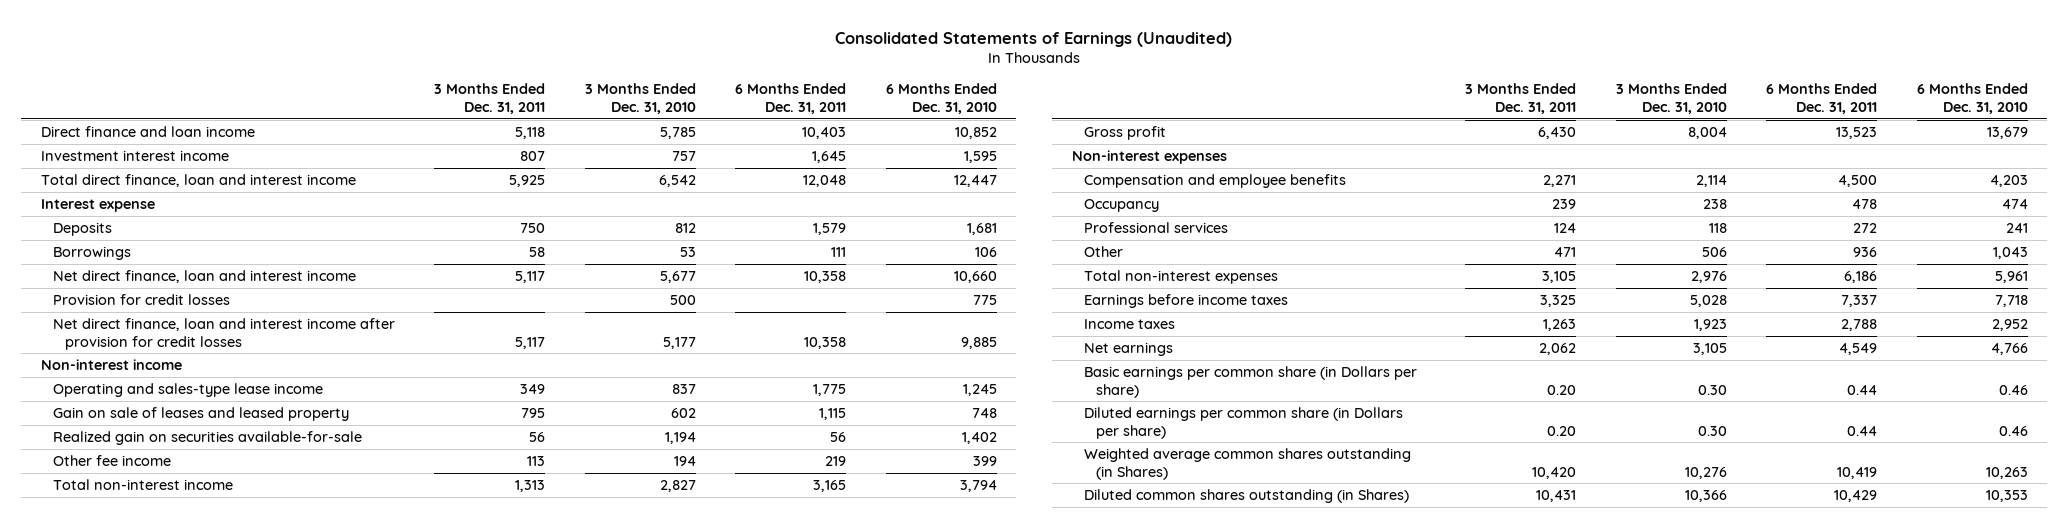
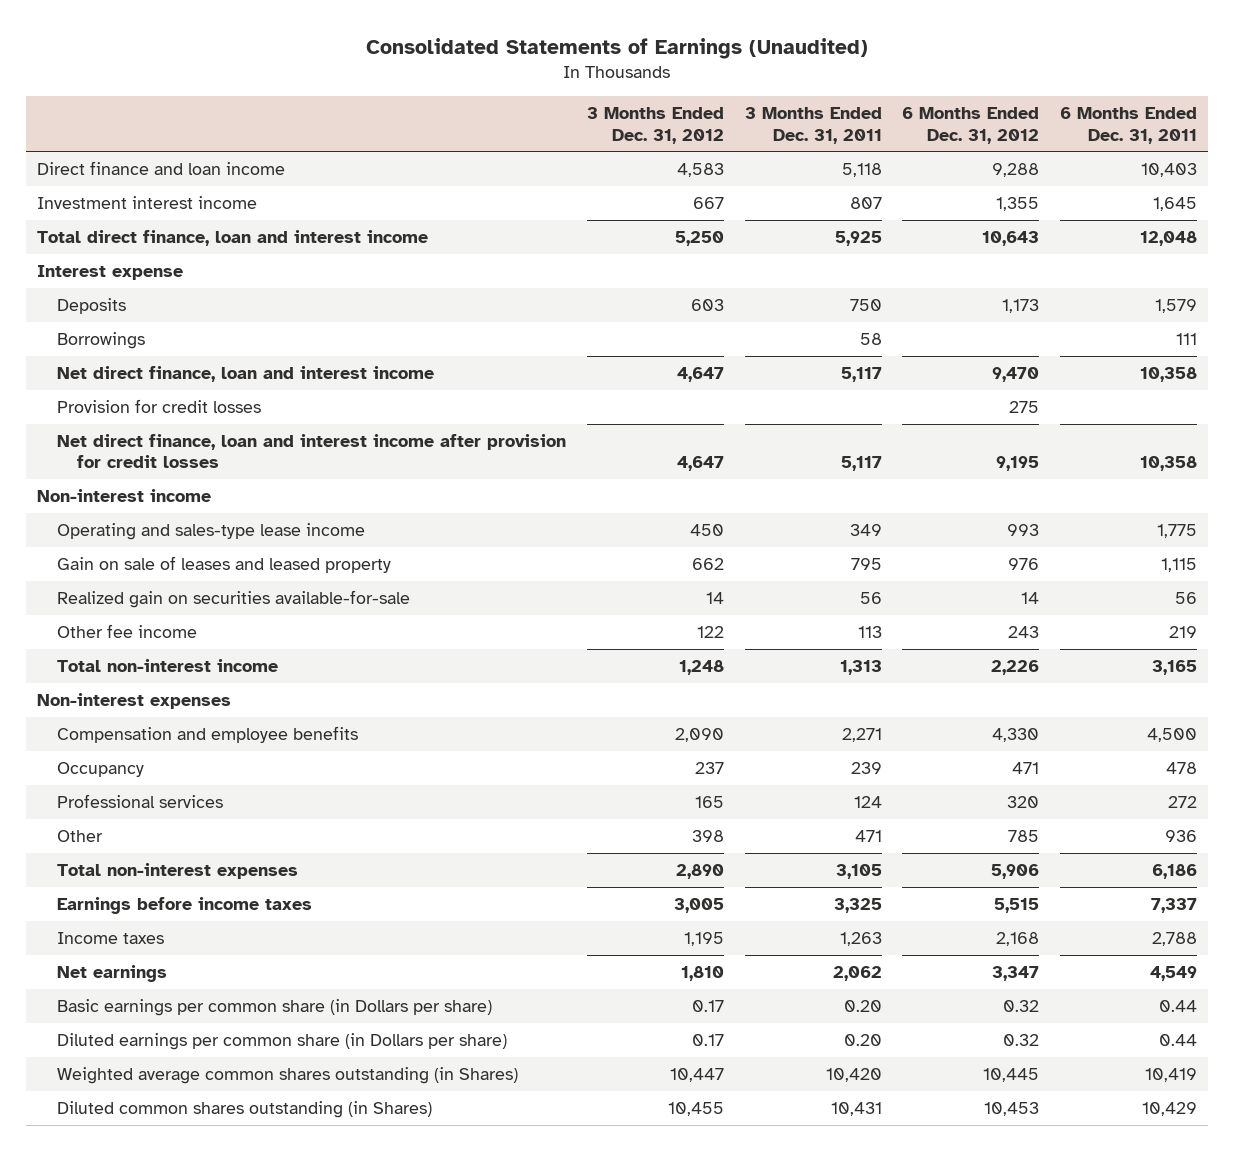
[584,83,696,115] 3 Months Ended Dec. 31, 2010 -> none
[885,83,997,115] 6 Months Ended Dec. 31, 2010 -> none
none -> [586,107,724,144] 3 Months Ended Dec. 31, 2012
none -> [902,107,1040,144] 6 Months Ended Dec. 31, 2012
[1083,126,1166,141] Gross profit -> none

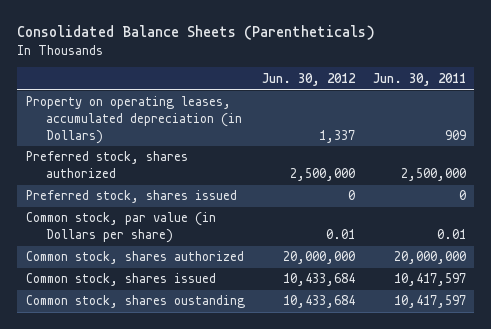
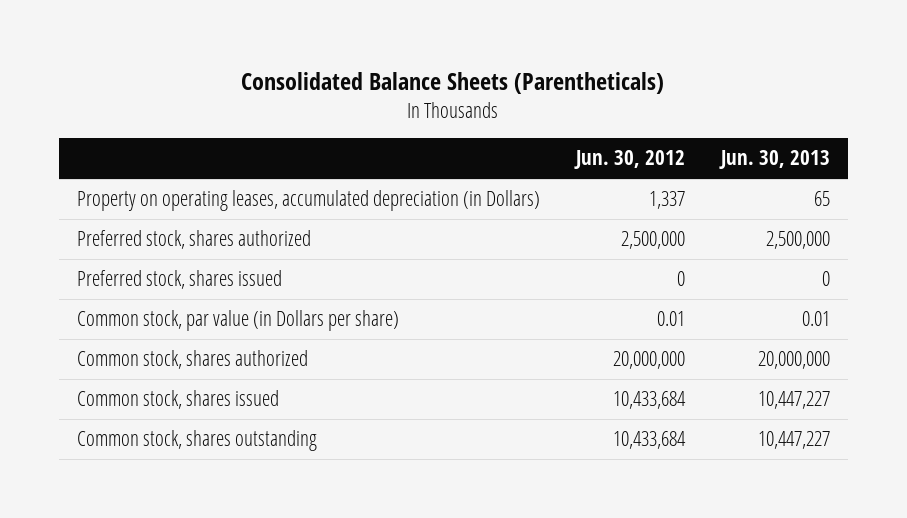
[372,72,466,86] Jun. 30, 2011 -> none
none -> [718,150,830,170] Jun. 30, 2013
[25,295,245,309] Common stock, shares oustanding -> [76,430,317,452] Common stock, shares outstanding

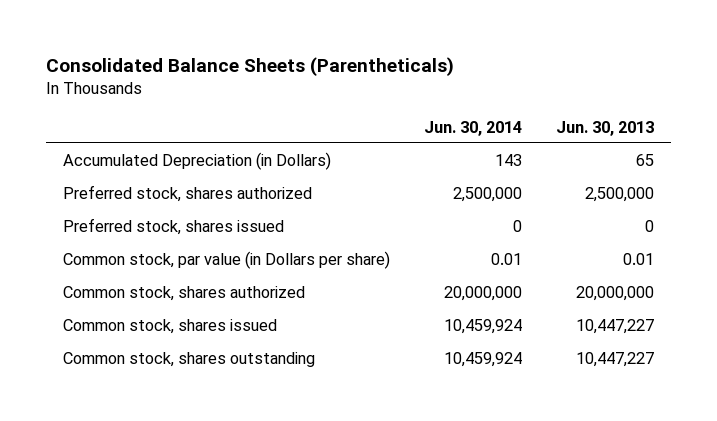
[573,150,685,170] Jun. 30, 2012 -> none
none -> [424,120,523,136] Jun. 30, 2014
[76,190,540,212] Property on operating leases, accumulated depreciation (in Dollars) -> [63,152,332,171] Accumulated Depreciation (in Dollars)

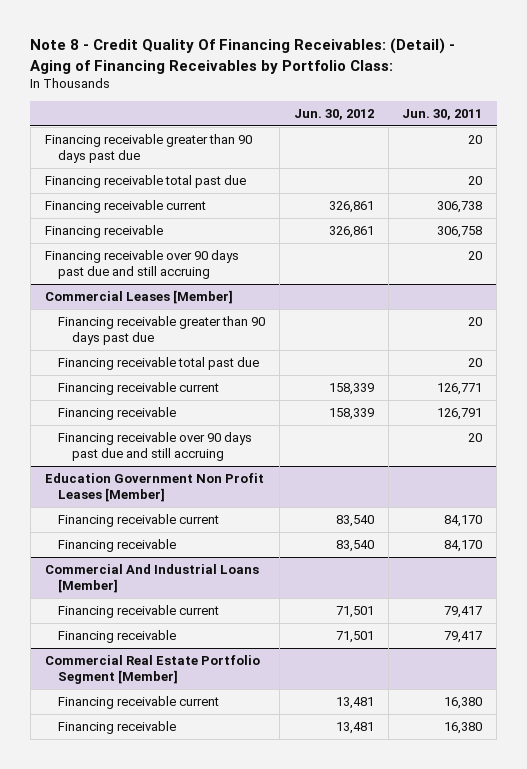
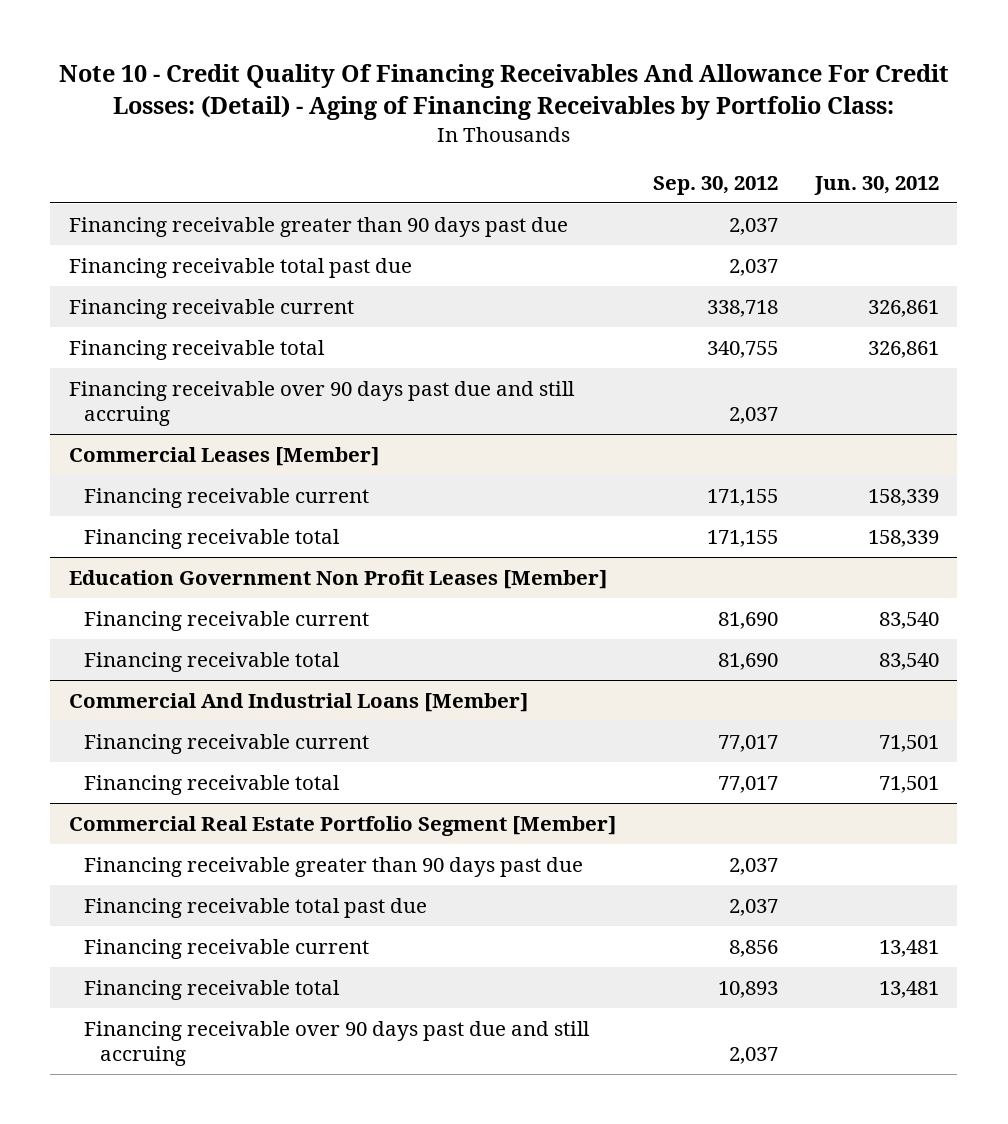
[30,38,456,74] Note 8 - Credit Quality Of Financing Receivables: (Detail) - Aging of Financing Receivables by Portfolio Class: -> [58,64,949,120] Note 10 - Credit Quality Of Financing Receivables And Allowance For Credit Losses: (Detail) - Aging of Financing Receivables by Portfolio Class:
[402,108,483,120] Jun. 30, 2011 -> none
none -> [652,175,778,195] Sep. 30, 2012
[44,225,163,239] Financing receivable -> [68,339,325,360] Financing receivable total
[58,316,266,346] Financing receivable greater than 90 days past due -> none
[58,357,260,371] Financing receivable total past due -> none
[58,432,253,462] Financing receivable over 90 days past due and still accruing -> none
[58,407,177,421] Financing receivable -> [84,528,341,549] Financing receivable total
[58,539,177,553] Financing receivable -> [84,651,341,672] Financing receivable total
[58,630,177,644] Financing receivable -> [84,774,341,795] Financing receivable total
none -> [84,856,584,877] Financing receivable greater than 90 days past due
none -> [84,897,428,918] Financing receivable total past due
[58,721,177,735] Financing receivable -> [84,979,341,1000] Financing receivable total
none -> [84,1020,591,1067] Financing receivable over 90 days past due and still accruing

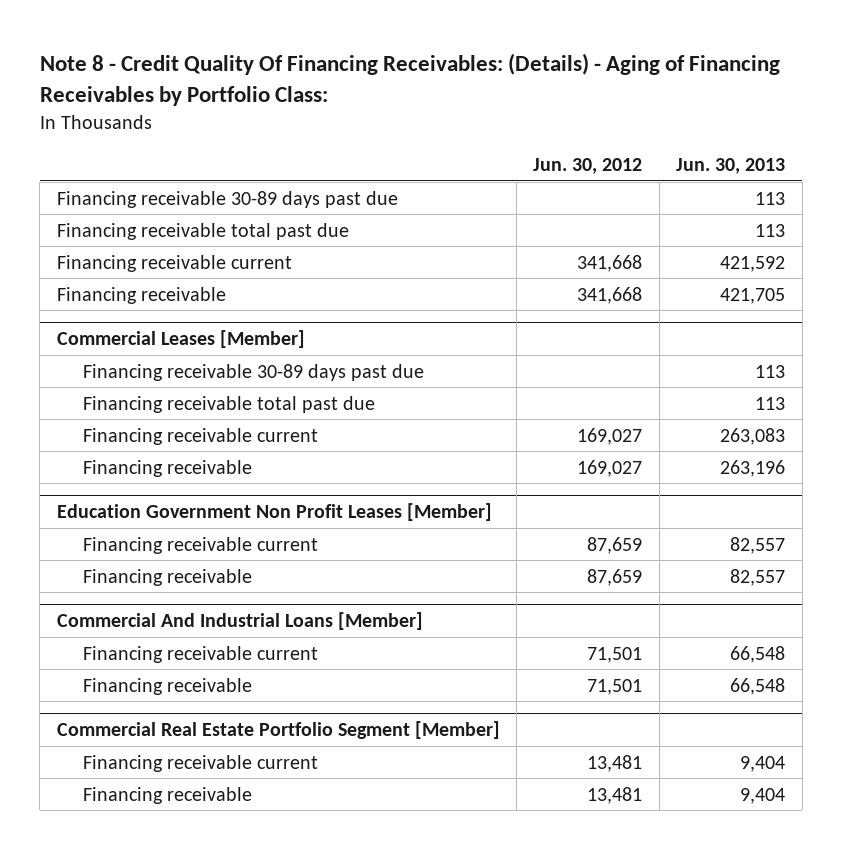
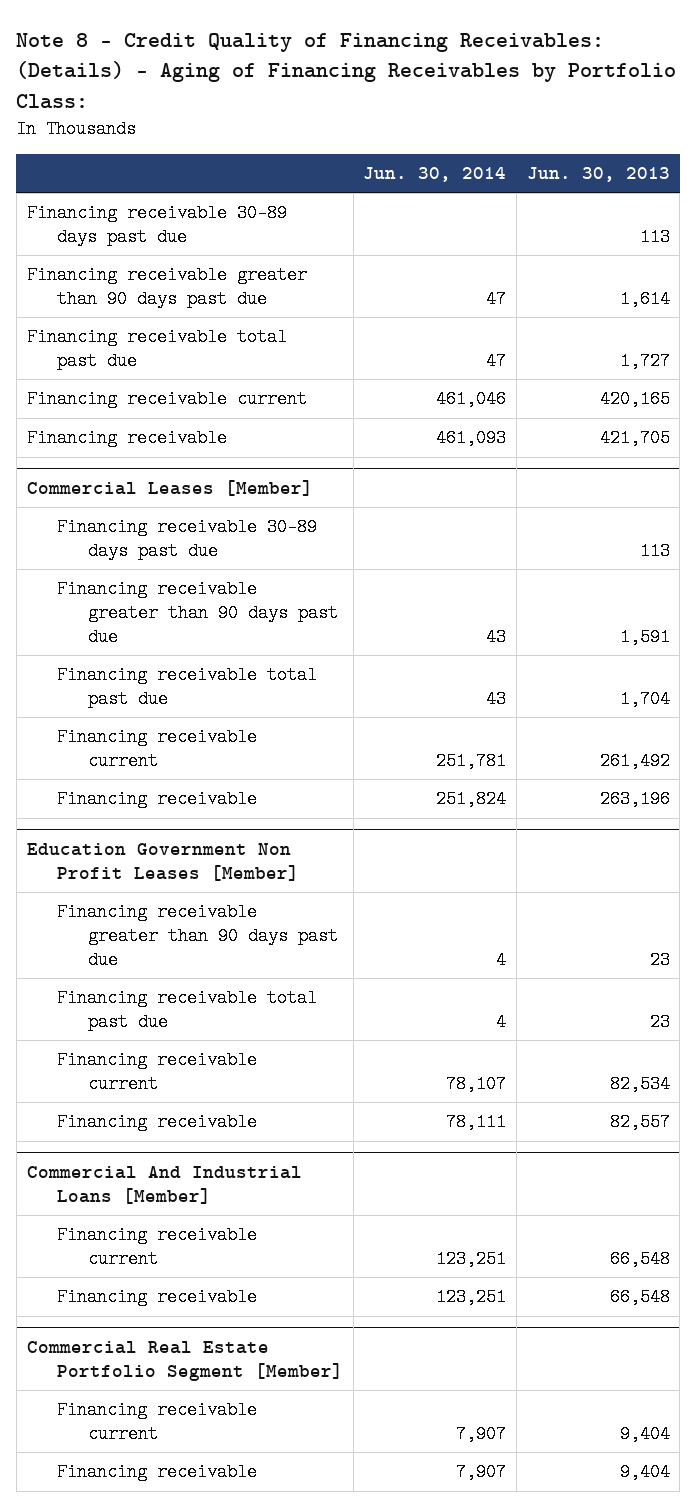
[39,52,780,106] Note 8 - Credit Quality Of Financing Receivables: (Details) - Aging of Financing Receivables by Portfolio Class: -> [16,32,677,109] Note 8 - Credit Quality of Financing Receivables: (Details) - Aging of Financing Receivables by Portfolio Class:
[533,158,643,175] Jun. 30, 2012 -> none
none -> [363,167,507,183] Jun. 30, 2014
none -> [26,266,307,308] Financing receivable greater than 90 days past due
[755,223,786,237] 113 -> [619,351,670,370] 1,727
[720,255,786,272] 421,592 -> [599,390,670,409] 420,165
none -> [57,580,338,646] Financing receivable greater than 90 days past due
[755,396,786,410] 113 -> [619,689,670,708] 1,704
[720,427,786,445] 263,083 -> [599,751,670,770] 261,492
none -> [57,903,338,969] Financing receivable greater than 90 days past due
none -> [57,989,318,1031] Financing receivable total past due
[730,536,786,554] 82,557 -> [609,1074,670,1093] 82,534

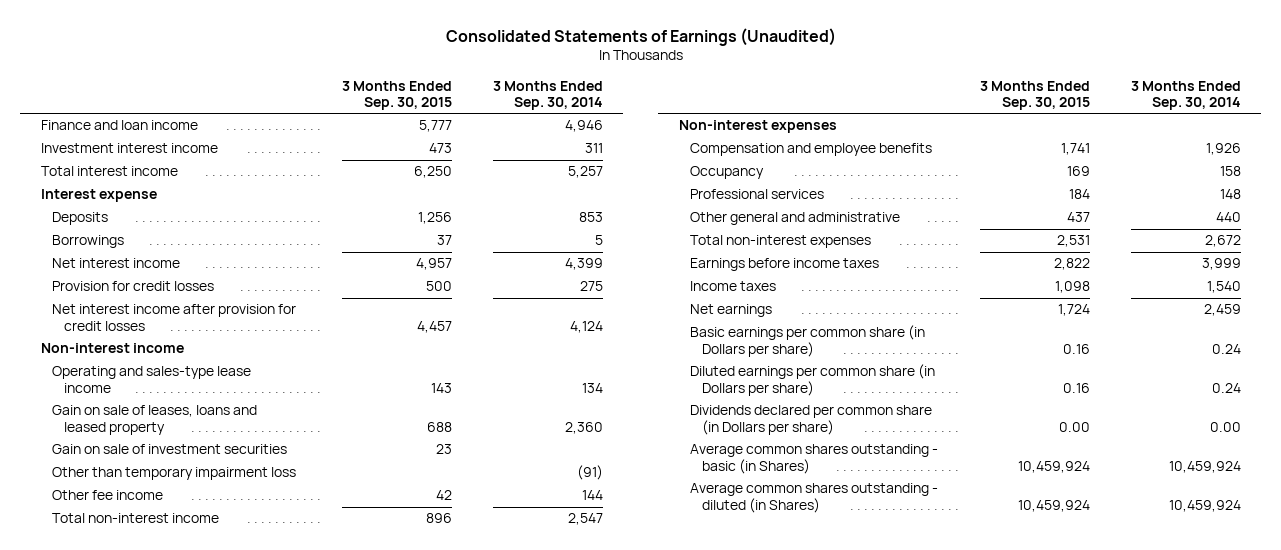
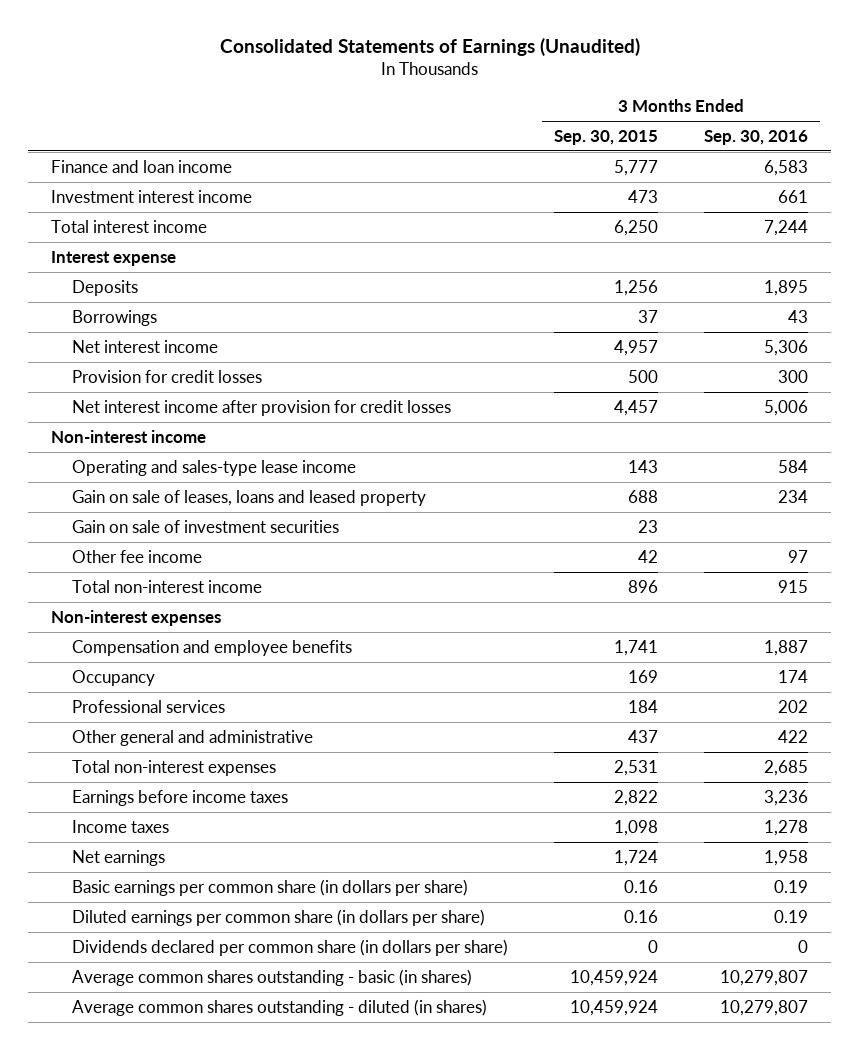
[492,80,603,110] 3 Months Ended Sep. 30, 2014 -> none
none -> [704,129,809,145] Sep. 30, 2016
[52,467,297,481] Other than temporary impairment loss -> none
[690,325,926,357] Basic earnings per common share (in Dollars per share) -> [71,878,468,896] Basic earnings per common share (in dollars per share)
[690,364,936,396] Diluted earnings per common share (in Dollars per share) -> [71,908,485,926] Diluted earnings per common share (in dollars per share)
[690,405,933,435] Dividends declared per common share (in Dollars per share) -> [71,938,508,956] Dividends declared per common share (in dollars per share)
[1058,421,1090,432] 0.00 -> [648,939,659,953] 0
[690,444,939,474] Average common shares outstanding - basic (in Shares) -> [71,968,472,986] Average common shares outstanding - basic (in shares)
[690,483,939,513] Average common shares outstanding - diluted (in Shares) -> [71,998,487,1016] Average common shares outstanding - diluted (in shares)

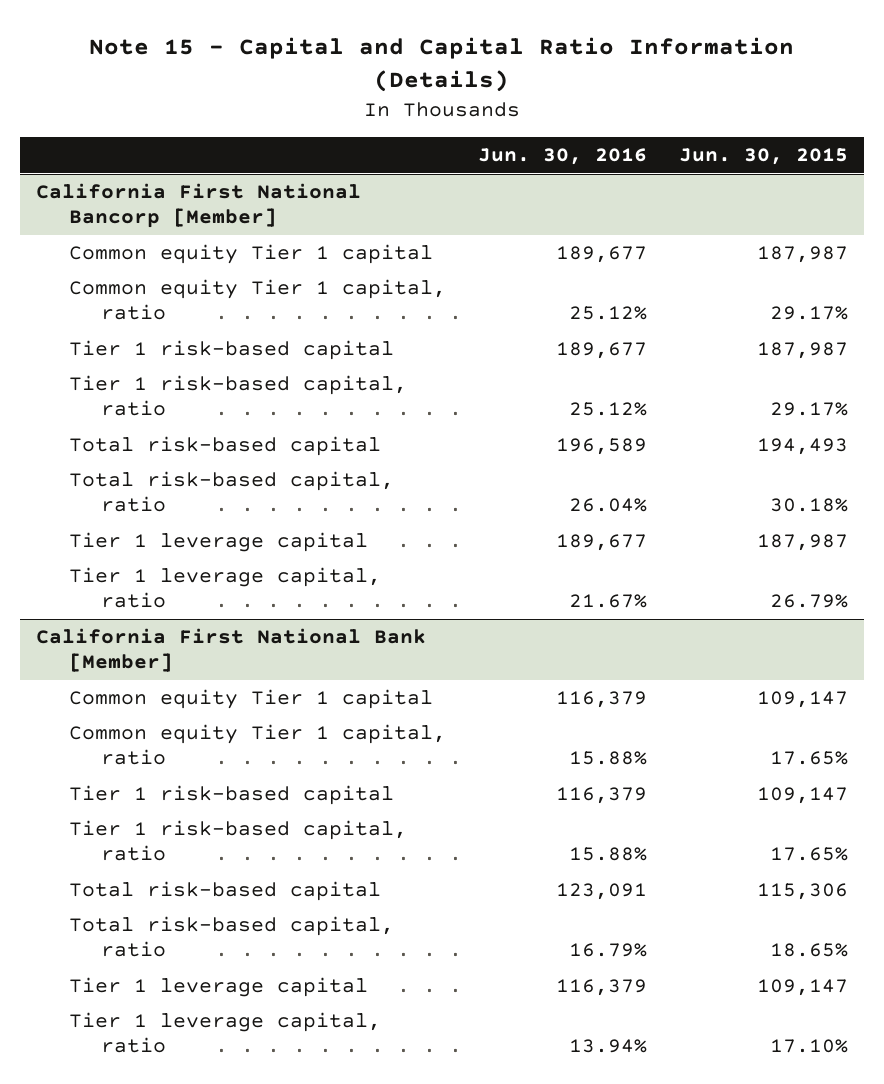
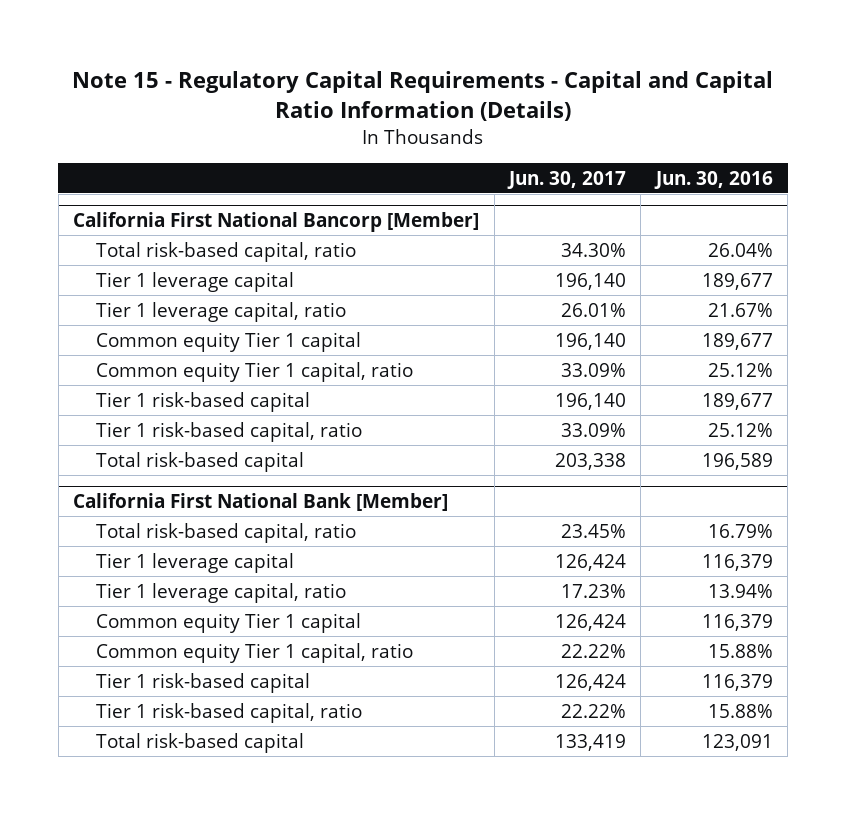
[89,36,795,92] Note 15 - Capital and Capital Ratio Information (Details) -> [72,70,774,121] Note 15 - Regulatory Capital Requirements - Capital and Capital Ratio Information (Details)
[678,148,848,166] Jun. 30, 2015 -> none
none -> [507,170,627,189] Jun. 30, 2017
[68,471,394,513] Total risk-based capital, ratio -> [95,241,356,262] Total risk-based capital, ratio
[68,532,368,553] Tier 1 leverage capital -> [95,271,294,292] Tier 1 leverage capital
[68,567,381,609] Tier 1 leverage capital, ratio -> [95,301,346,322] Tier 1 leverage capital, ratio
[68,916,394,958] Total risk-based capital, ratio -> [95,522,356,543] Total risk-based capital, ratio
[68,977,368,998] Tier 1 leverage capital -> [95,552,294,573] Tier 1 leverage capital
[68,1012,381,1054] Tier 1 leverage capital, ratio -> [95,582,346,603] Tier 1 leverage capital, ratio

